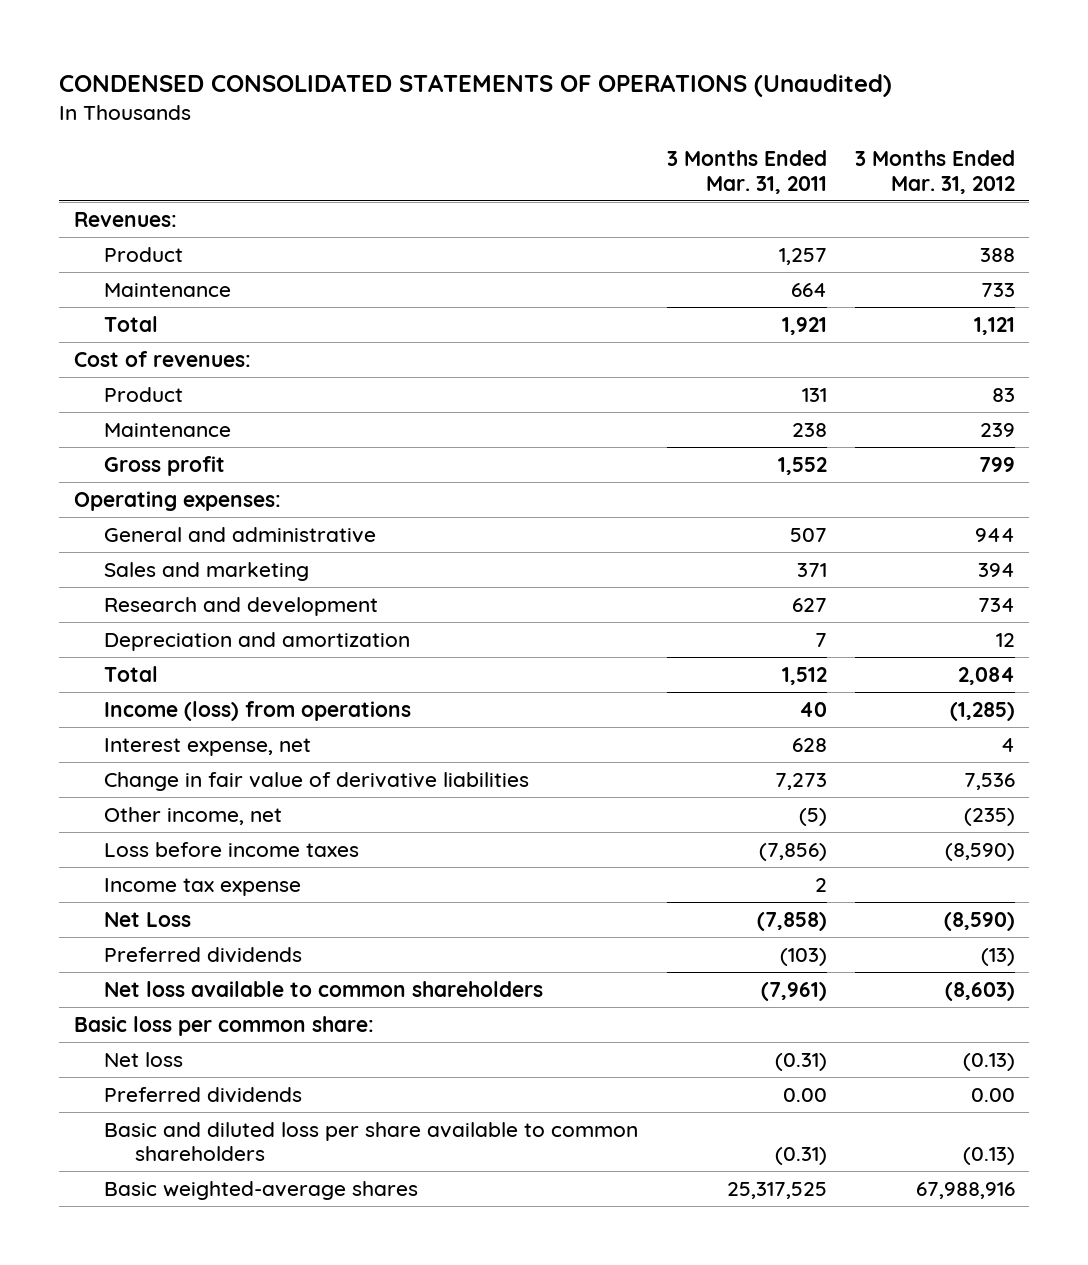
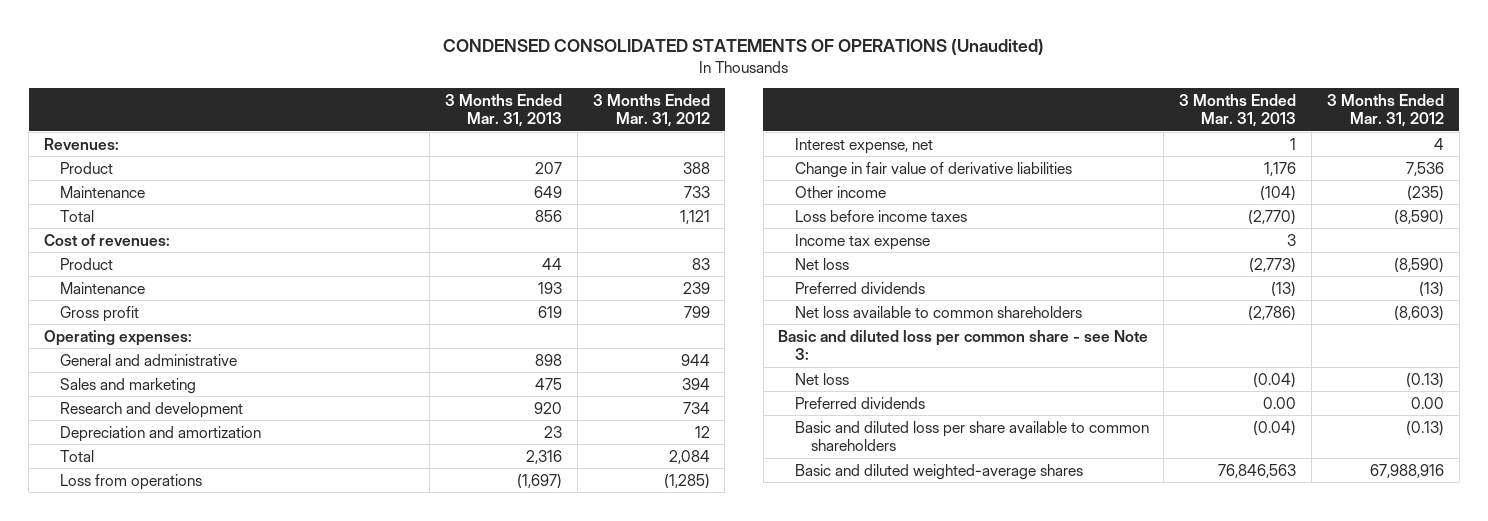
[666,150,827,194] 3 Months Ended Mar. 31, 2011 -> none
none -> [444,93,562,128] 3 Months Ended Mar. 31, 2013
[104,700,412,721] Income (loss) from operations -> [60,473,203,490] Loss from operations
[104,806,283,825] Other income, net -> [794,185,886,198] Other income
[104,911,192,927] Net Loss -> [794,257,849,270] Net loss
[73,1015,374,1036] Basic loss per common share: -> [778,329,1149,361] Basic and diluted loss per common share - see Note 3:
[104,1180,419,1200] Basic weighted-average shares -> [794,463,1083,480] Basic and diluted weighted-average shares

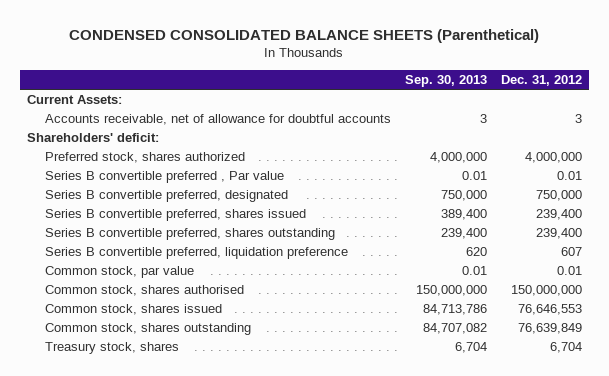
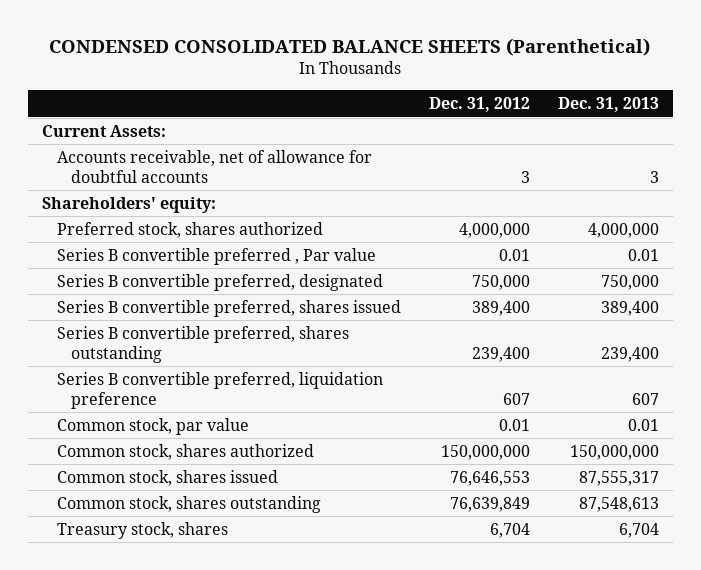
[404,75,487,88] Sep. 30, 2013 -> none
none -> [557,97,659,113] Dec. 31, 2013
[26,133,159,143] Shareholders' deficit: -> [41,196,216,213] Shareholders' equity:
[535,209,582,221] 239,400 -> [471,300,530,316] 389,400
[44,285,244,297] Common stock, shares authorised -> [56,443,314,460] Common stock, shares authorized

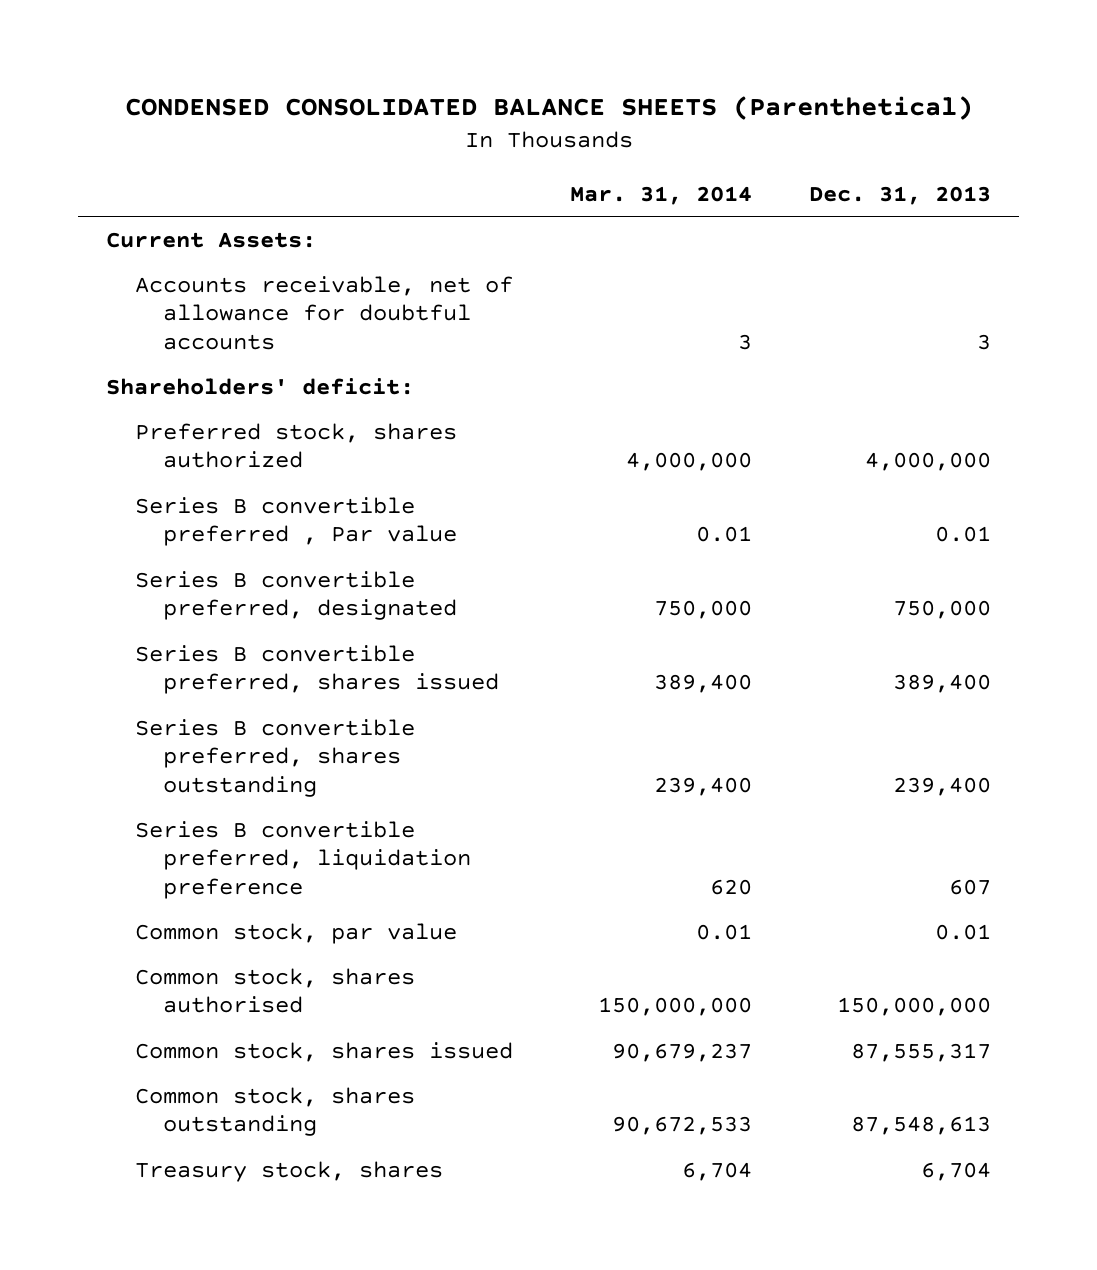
[428,97,530,113] Dec. 31, 2012 -> none
none -> [569,185,752,205] Mar. 31, 2014
[41,196,216,213] Shareholders' equity: -> [106,377,415,395] Shareholders' deficit:
[56,443,314,460] Common stock, shares authorized -> [134,967,415,1014] Common stock, shares authorised

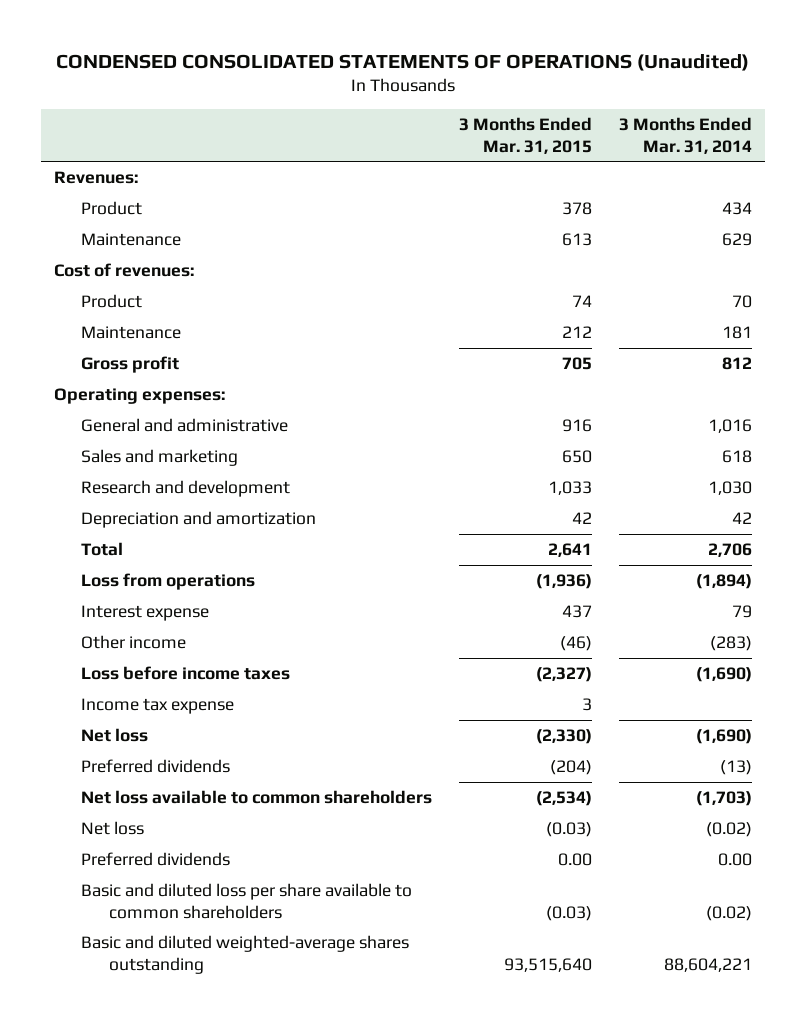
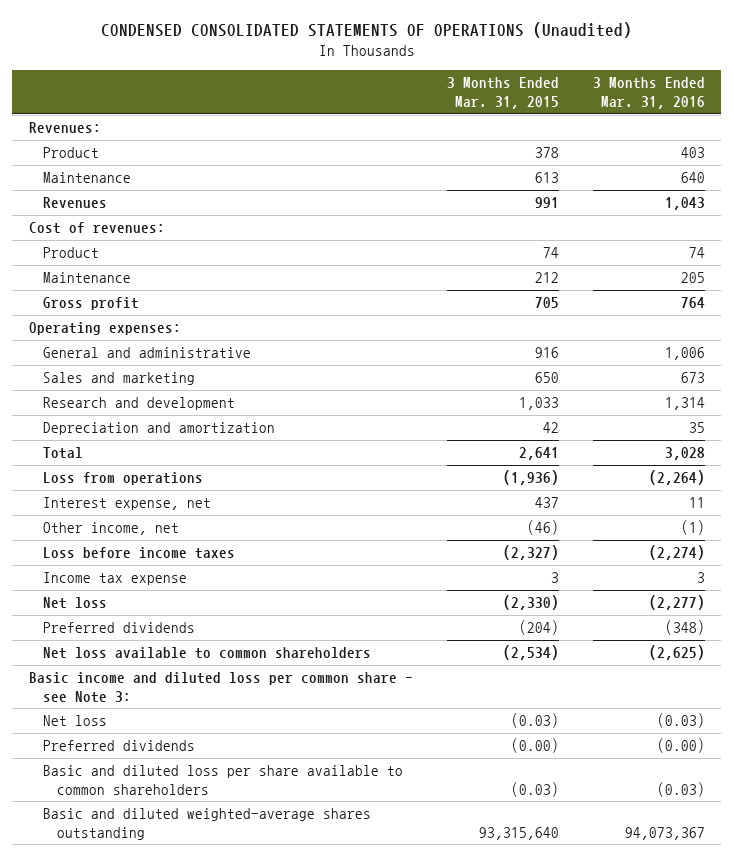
[618,117,752,154] 3 Months Ended Mar. 31, 2014 -> none
none -> [592,77,705,109] 3 Months Ended Mar. 31, 2016
none -> [43,197,108,209] Revenues
[81,605,210,622] Interest expense -> [43,497,212,511] Interest expense, net
[81,635,187,650] Other income -> [43,522,180,536] Other income, net
none -> [29,672,414,703] Basic income and diluted loss per common share - see Note 3:
[558,853,593,867] 0.00 -> [510,738,559,754] (0.00)
[504,957,593,972] 93,515,640 -> [478,826,559,840] 93,315,640

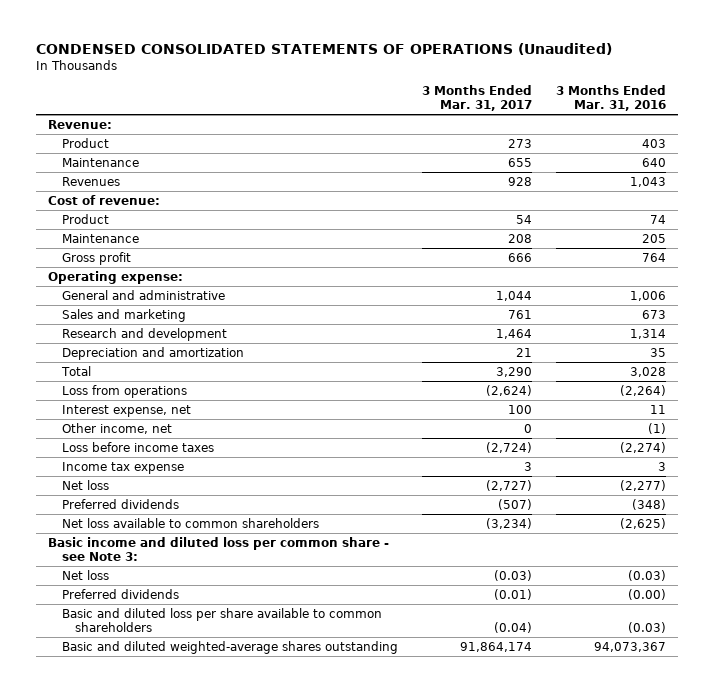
[446,77,559,109] 3 Months Ended Mar. 31, 2015 -> none
none -> [421,84,532,112] 3 Months Ended Mar. 31, 2017
[29,122,102,134] Revenues: -> [47,119,112,129] Revenue:
[29,222,166,235] Cost of revenues: -> [47,194,160,205] Cost of revenue:
[29,322,182,336] Operating expenses: -> [47,270,183,284] Operating expense:

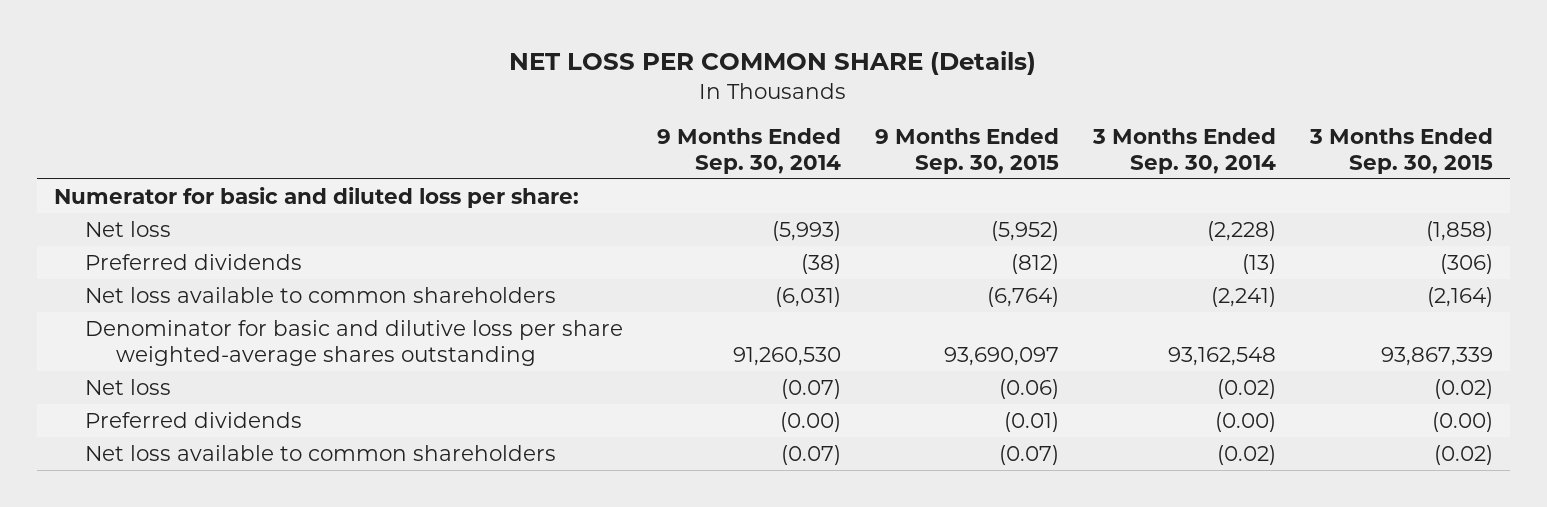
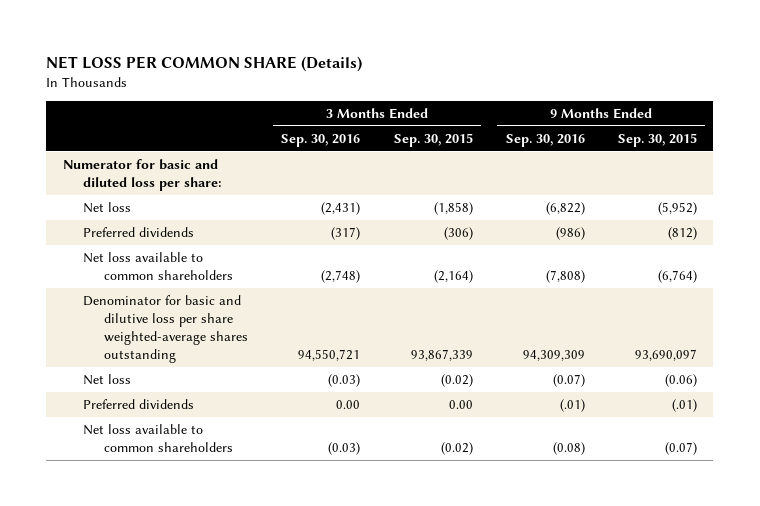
[657,128,842,174] 9 Months Ended Sep. 30, 2014 -> none
[1091,128,1276,174] 3 Months Ended Sep. 30, 2014 -> none
none -> [281,133,361,147] Sep. 30, 2016
none -> [505,133,585,147] Sep. 30, 2016
[1003,412,1059,433] (0.01) -> [671,399,697,413] (.01)
[1431,412,1493,433] (0.00) -> [448,400,473,410] 0.00

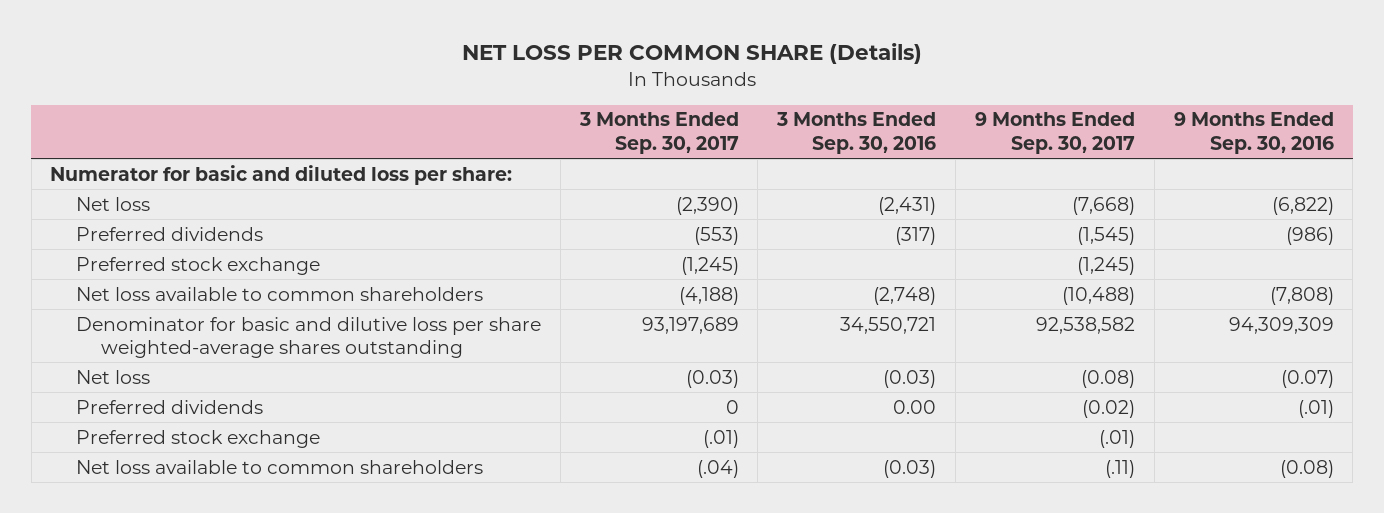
[393,132,473,147] Sep. 30, 2015 -> none
[617,132,697,147] Sep. 30, 2015 -> none
none -> [578,112,739,154] 3 Months Ended Sep. 30, 2017
none -> [974,112,1135,154] 9 Months Ended Sep. 30, 2017
none -> [75,256,320,275] Preferred stock exchange
[298,349,361,362] 94,550,721 -> [840,316,937,334] 34,550,721
none -> [75,429,320,448] Preferred stock exchange

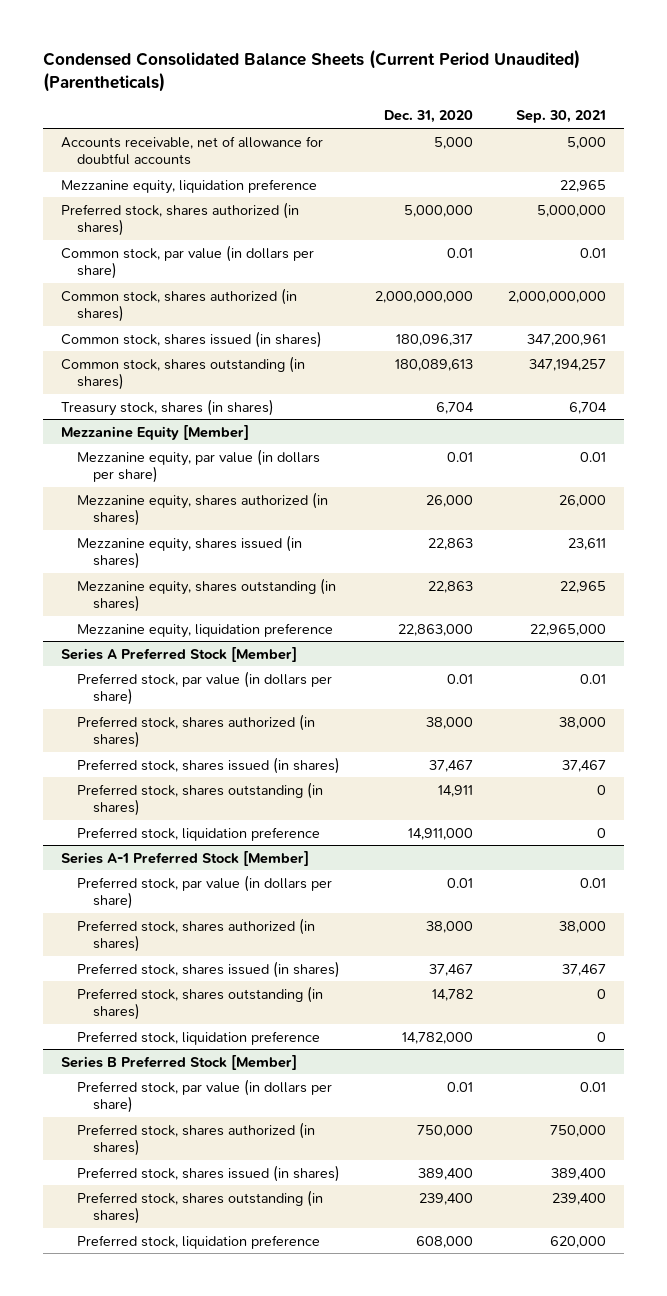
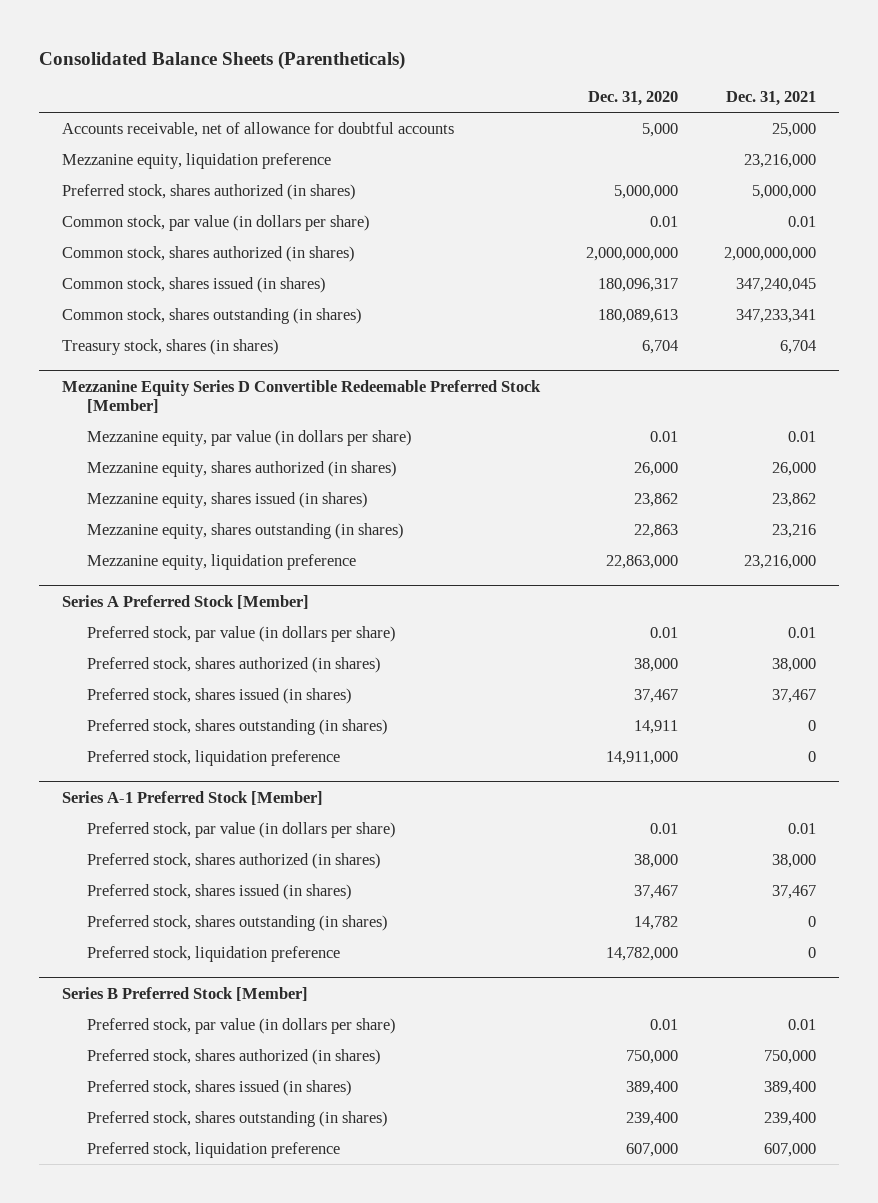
[42,49,580,93] Condensed Consolidated Balance Sheets (Current Period Unaudited) (Parentheticals) -> [39,50,406,70] Consolidated Balance Sheets (Parentheticals)
[516,110,607,124] Sep. 30, 2021 -> none
none -> [725,90,816,106] Dec. 31, 2021
[60,424,249,440] Mezzanine Equity [Member] -> none
none -> [62,379,542,413] Mezzanine Equity Series D Convertible Redeemable Preferred Stock [Member]
[428,537,474,550] 22,863 -> [633,492,678,507] 23,862
[416,1235,474,1248] 608,000 -> [625,1142,678,1157] 607,000

